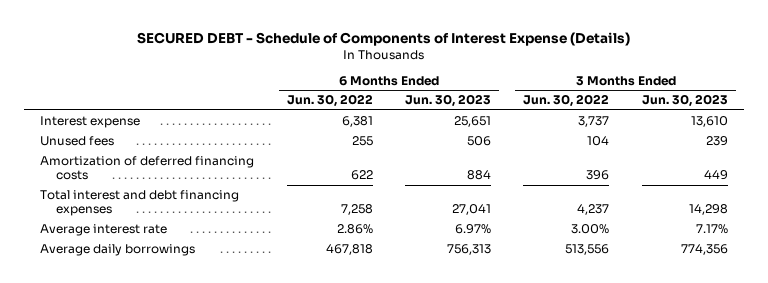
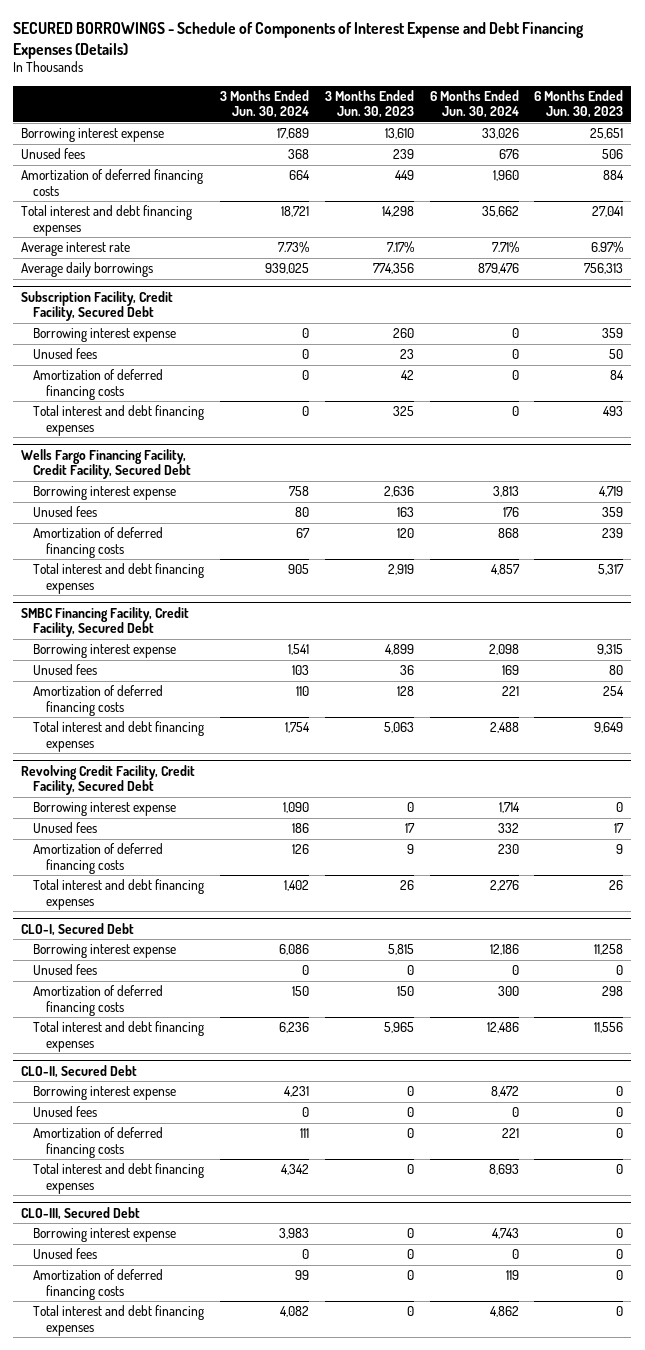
[137,31,631,46] SECURED DEBT - Schedule of Components of Interest Expense (Details) -> [13,21,585,59] SECURED BORROWINGS - Schedule of Components of Interest Expense and Debt Financing Expenses (Details)
[286,94,373,108] Jun. 30, 2022 -> none
[523,94,610,108] Jun. 30, 2022 -> none
none -> [220,90,310,119] 3 Months Ended Jun. 30, 2024
none -> [429,90,519,119] 6 Months Ended Jun. 30, 2024
[40,116,141,129] Interest expense -> [21,128,165,143] Borrowing interest expense
none -> [21,290,174,322] Subscription Facility, Credit Facility, Secured Debt
none -> [33,328,177,343] Borrowing interest expense
none -> [33,348,98,360] Unused fees
none -> [33,369,164,400] Amortization of deferred financing costs
none -> [33,405,205,436] Total interest and debt financing expenses
none -> [21,448,192,480] Wells Fargo Financing Facility, Credit Facility, Secured Debt
none -> [33,486,177,501] Borrowing interest expense
none -> [33,506,98,518] Unused fees
none -> [33,527,164,558] Amortization of deferred financing costs
none -> [33,563,205,594] Total interest and debt financing expenses
none -> [21,606,190,638] SMBC Financing Facility, Credit Facility, Secured Debt
none -> [33,644,177,659] Borrowing interest expense
none -> [33,664,98,676] Unused fees
none -> [33,685,164,716] Amortization of deferred financing costs
none -> [33,721,205,752] Total interest and debt financing expenses
none -> [21,764,196,796] Revolving Credit Facility, Credit Facility, Secured Debt
none -> [33,802,177,817] Borrowing interest expense
none -> [33,822,98,834] Unused fees
none -> [33,843,164,874] Amortization of deferred financing costs
none -> [33,879,205,910] Total interest and debt financing expenses
none -> [21,922,135,936] CLO-I, Secured Debt
none -> [33,944,177,959] Borrowing interest expense
none -> [33,964,98,976] Unused fees
none -> [33,985,164,1016] Amortization of deferred financing costs
none -> [33,1021,205,1052] Total interest and debt financing expenses
none -> [21,1064,138,1078] CLO-II, Secured Debt
none -> [33,1086,177,1101] Borrowing interest expense
none -> [33,1106,98,1118] Unused fees
none -> [33,1127,164,1158] Amortization of deferred financing costs
none -> [33,1163,205,1194] Total interest and debt financing expenses
none -> [21,1206,141,1220] CLO-III, Secured Debt
none -> [33,1228,177,1243] Borrowing interest expense
none -> [33,1248,98,1260] Unused fees
none -> [33,1269,164,1300] Amortization of deferred financing costs
none -> [33,1305,205,1336] Total interest and debt financing expenses

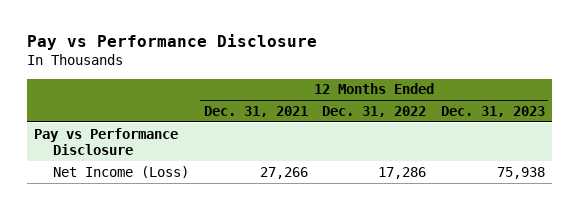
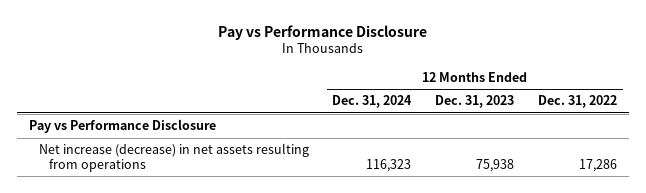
[203,105,308,117] Dec. 31, 2021 -> none
none -> [332,95,413,109] Dec. 31, 2024
[53,165,190,178] Net Income (Loss) -> [38,143,309,172] Net increase (decrease) in net assets resulting from operations

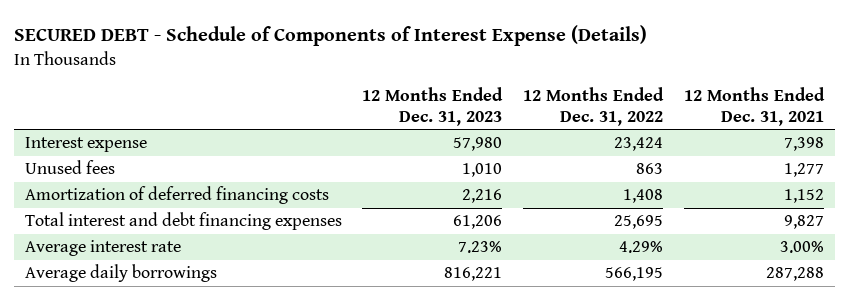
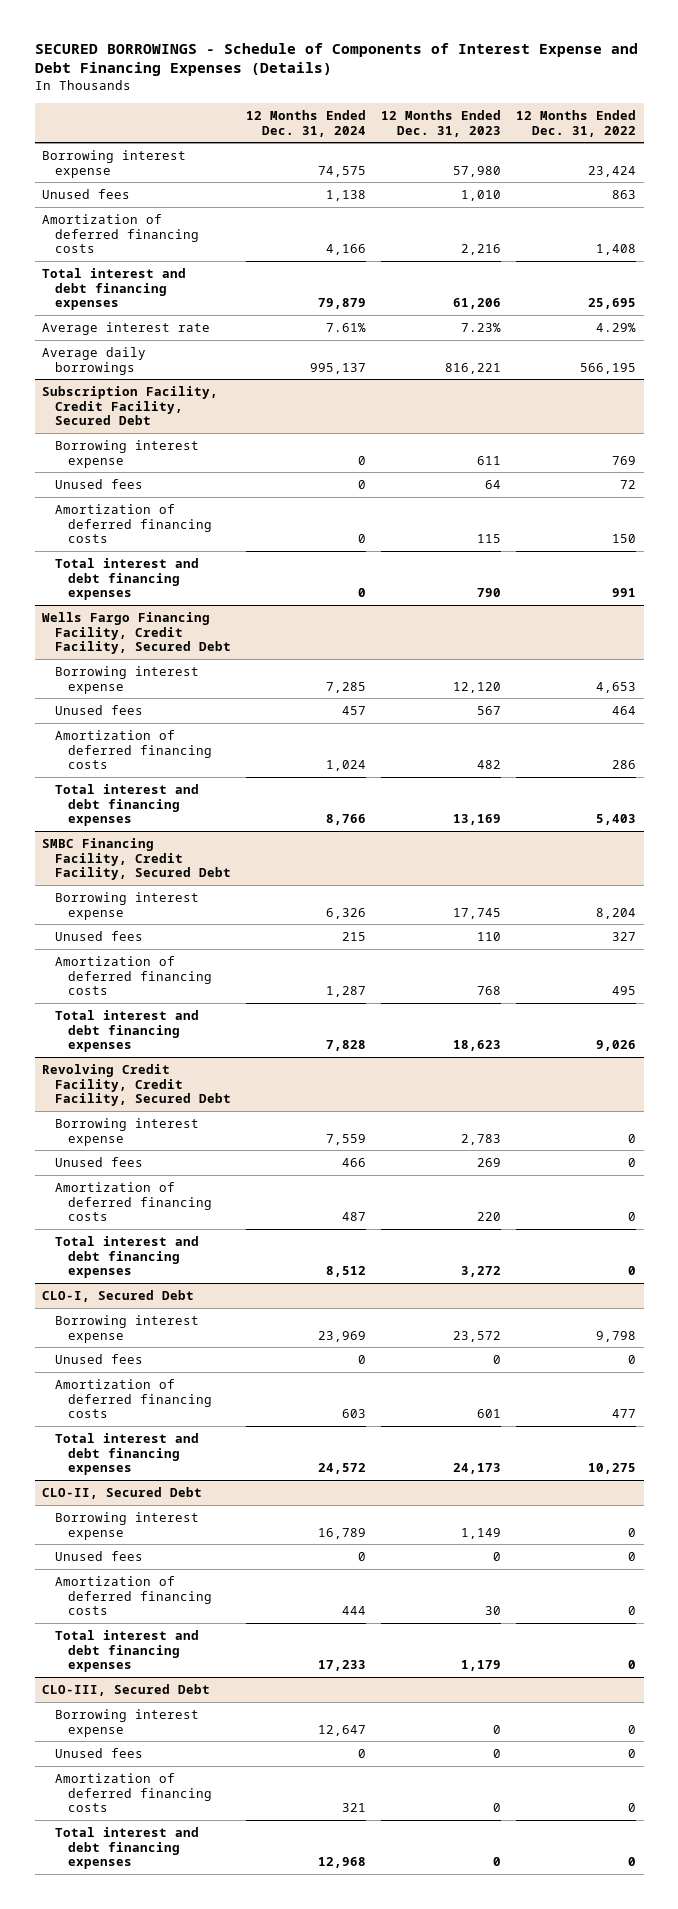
[14,25,648,47] SECURED DEBT - Schedule of Components of Interest Expense (Details) -> [34,43,638,77] SECURED BORROWINGS - Schedule of Components of Interest Expense and Debt Financing Expenses (Details)
[684,86,826,126] 12 Months Ended Dec. 31, 2021 -> none
none -> [246,109,367,137] 12 Months Ended Dec. 31, 2024
[24,137,147,153] Interest expense -> [42,149,187,178] Borrowing interest expense
none -> [42,385,219,426] Subscription Facility, Credit Facility, Secured Debt
none -> [54,439,199,468] Borrowing interest expense
none -> [54,478,143,489] Unused fees
none -> [54,503,212,544] Amortization of deferred financing costs
none -> [54,557,199,601] Total interest and debt financing expenses
none -> [42,611,231,655] Wells Fargo Financing Facility, Credit Facility, Secured Debt
none -> [54,665,199,694] Borrowing interest expense
none -> [54,704,143,715] Unused fees
none -> [54,729,212,770] Amortization of deferred financing costs
none -> [54,783,199,827] Total interest and debt financing expenses
none -> [42,837,231,881] SMBC Financing Facility, Credit Facility, Secured Debt
none -> [54,891,199,920] Borrowing interest expense
none -> [54,930,143,941] Unused fees
none -> [54,955,212,996] Amortization of deferred financing costs
none -> [54,1009,199,1053] Total interest and debt financing expenses
none -> [42,1063,231,1107] Revolving Credit Facility, Credit Facility, Secured Debt
none -> [54,1117,199,1146] Borrowing interest expense
none -> [54,1156,143,1167] Unused fees
none -> [54,1181,212,1222] Amortization of deferred financing costs
none -> [54,1235,199,1279] Total interest and debt financing expenses
none -> [42,1289,195,1302] CLO-I, Secured Debt
none -> [54,1314,199,1343] Borrowing interest expense
none -> [54,1353,143,1364] Unused fees
none -> [54,1378,212,1419] Amortization of deferred financing costs
none -> [54,1432,199,1476] Total interest and debt financing expenses
none -> [42,1486,203,1499] CLO-II, Secured Debt
none -> [54,1511,199,1540] Borrowing interest expense
none -> [54,1550,143,1561] Unused fees
none -> [54,1575,212,1616] Amortization of deferred financing costs
none -> [54,1629,199,1673] Total interest and debt financing expenses
none -> [42,1683,211,1696] CLO-III, Secured Debt
none -> [54,1708,199,1737] Borrowing interest expense
none -> [54,1747,143,1758] Unused fees
none -> [54,1772,212,1813] Amortization of deferred financing costs
none -> [54,1826,199,1870] Total interest and debt financing expenses

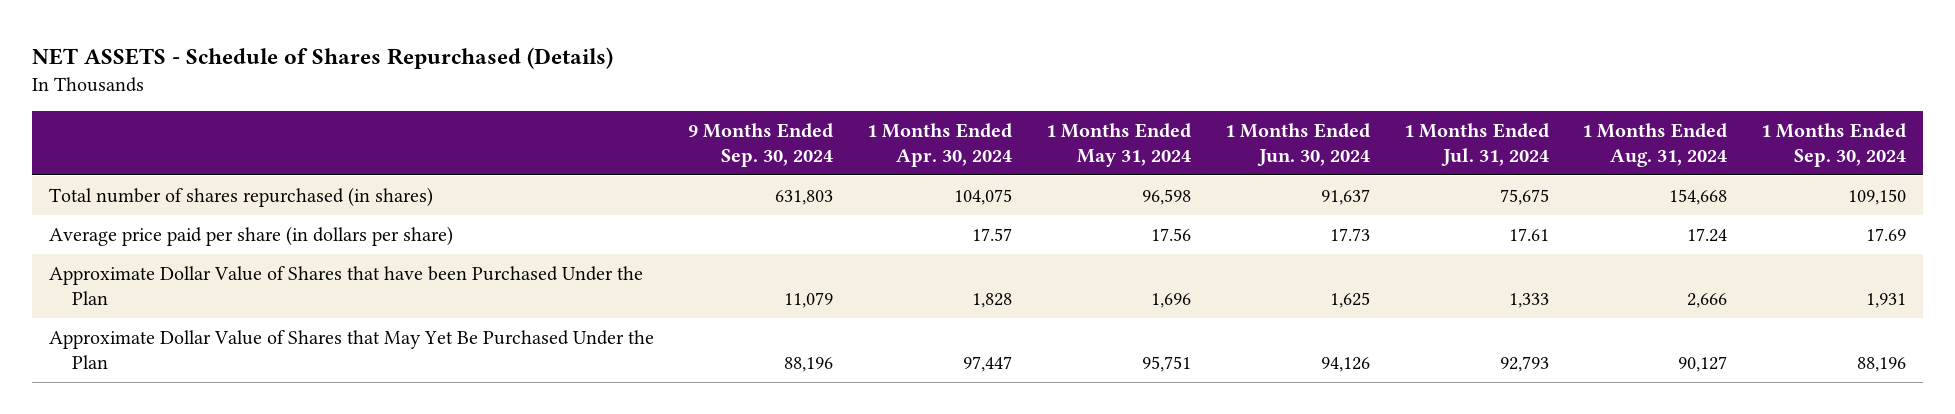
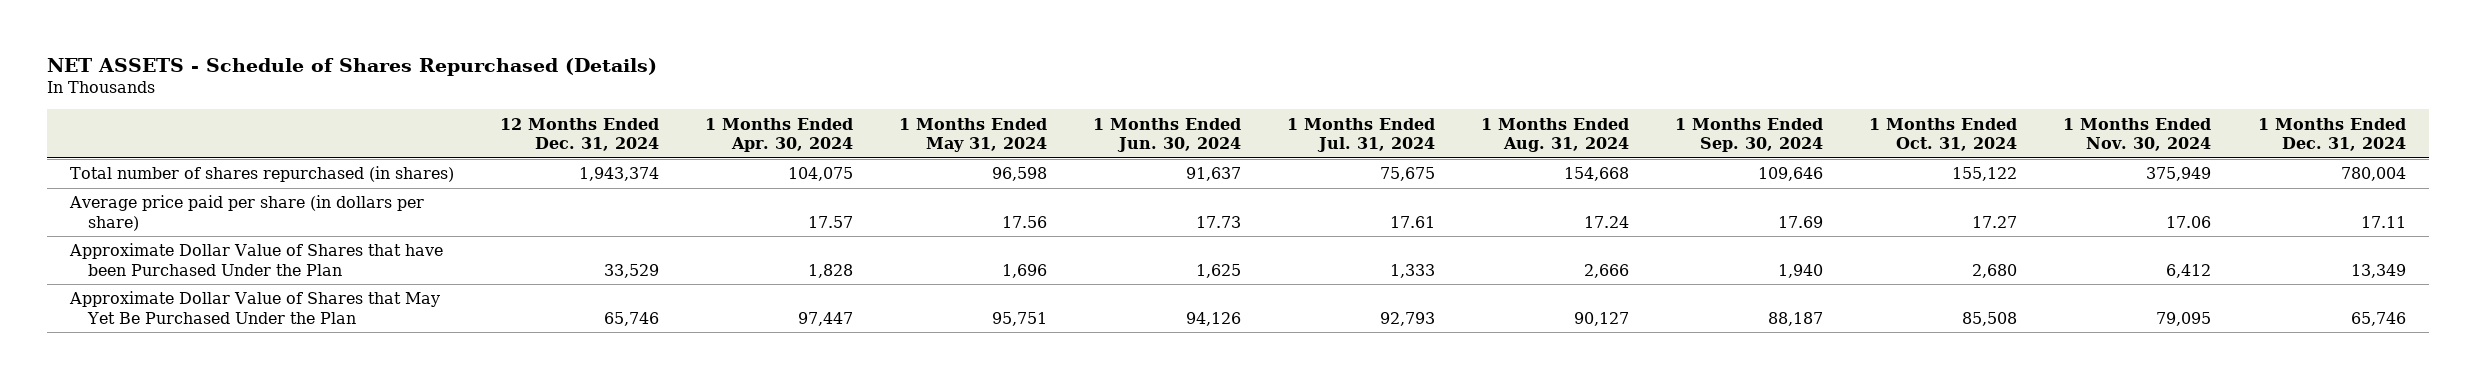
[688,122,834,168] 9 Months Ended Sep. 30, 2024 -> none
none -> [499,117,659,152] 12 Months Ended Dec. 31, 2024
none -> [1869,117,2018,152] 1 Months Ended Oct. 31, 2024
none -> [2063,117,2212,152] 1 Months Ended Nov. 30, 2024
none -> [2257,117,2406,152] 1 Months Ended Dec. 31, 2024
[1848,188,1907,205] 109,150 -> [1758,167,1824,182] 109,646
[1866,293,1907,309] 1,931 -> [1778,263,1824,278] 1,940
[1857,357,1907,373] 88,196 -> [1768,311,1824,326] 88,187

